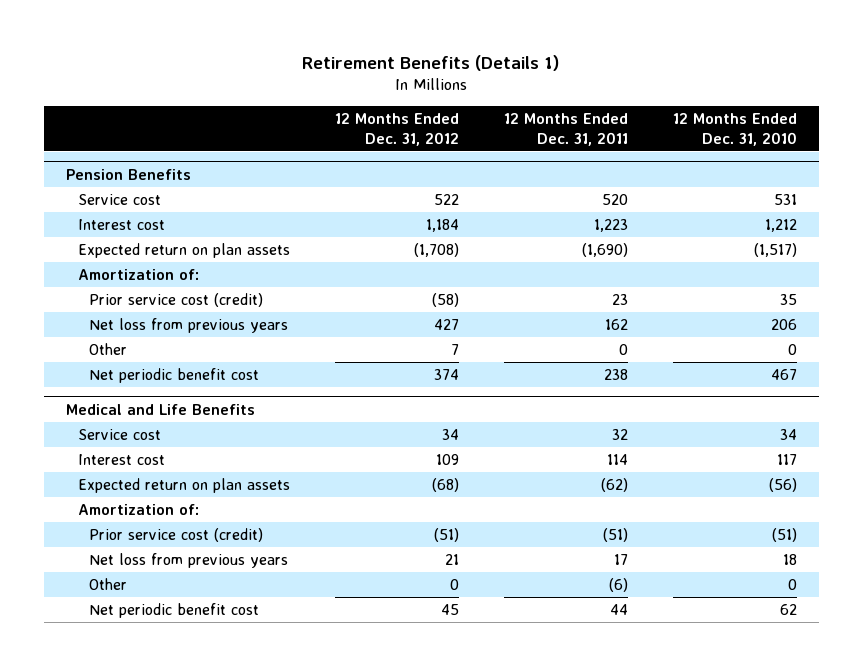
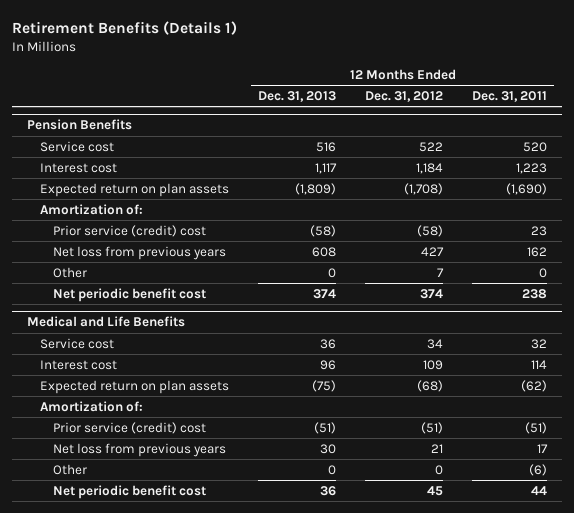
[672,112,797,146] 12 Months Ended Dec. 31, 2010 -> none
none -> [258,91,337,103] Dec. 31, 2013
[88,292,263,307] Prior service cost (credit) -> [53,224,207,237] Prior service (credit) cost
[88,527,263,542] Prior service cost (credit) -> [53,421,207,434] Prior service (credit) cost

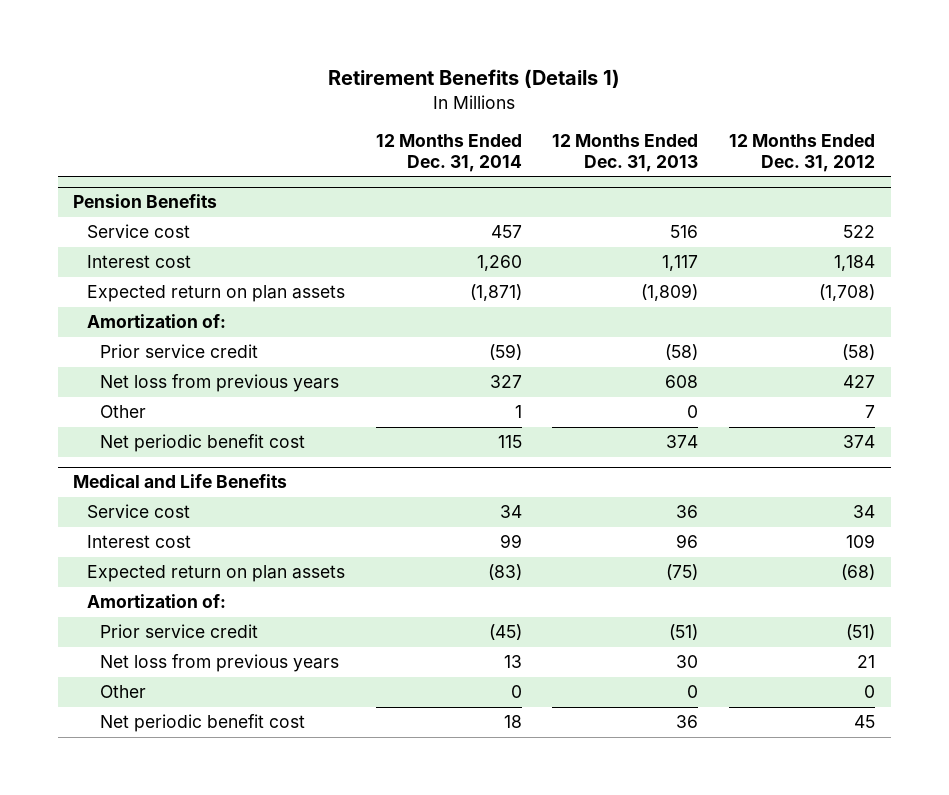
[472,91,548,103] Dec. 31, 2011 -> none
none -> [375,134,522,172] 12 Months Ended Dec. 31, 2014
[53,224,207,237] Prior service (credit) cost -> [100,344,259,359] Prior service credit
[53,421,207,434] Prior service (credit) cost -> [100,624,259,639] Prior service credit

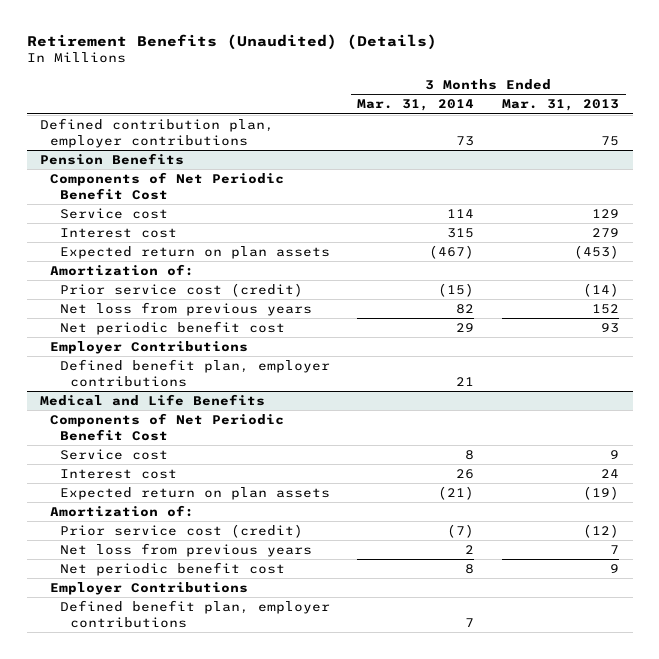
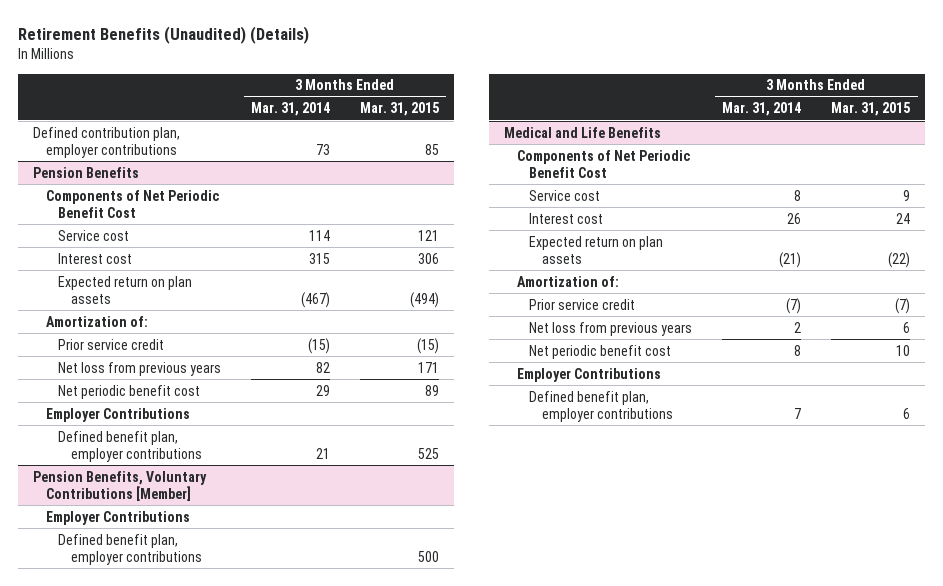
[501,99,619,112] Mar. 31, 2013 -> none
none -> [359,102,439,117] Mar. 31, 2015
[59,283,303,298] Prior service cost (credit) -> [58,338,165,350] Prior service credit
none -> [33,470,208,501] Pension Benefits, Voluntary Contributions [Member]
none -> [45,510,190,525] Employer Contributions
none -> [58,533,202,565] Defined benefit plan, employer contributions
[59,524,303,539] Prior service cost (credit) -> [529,298,636,310] Prior service credit

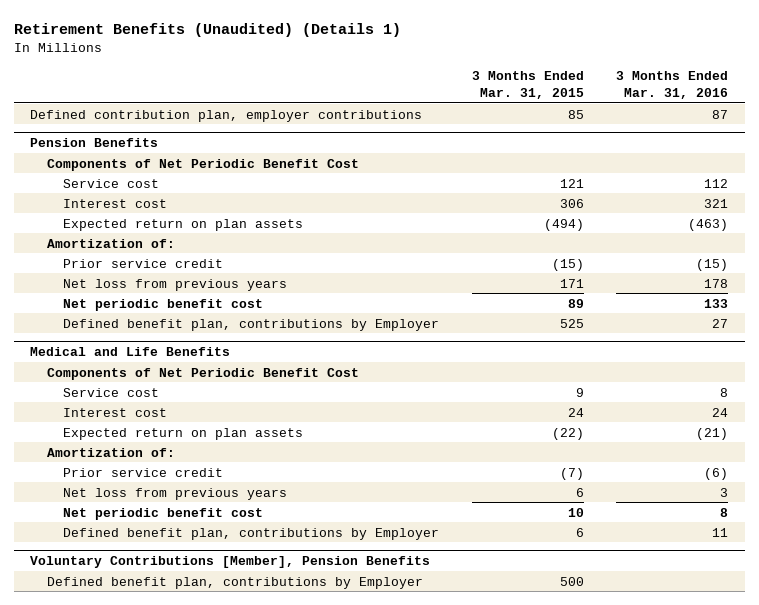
[18,26,310,45] Retirement Benefits (Unaudited) (Details) -> [13,23,401,38] Retirement Benefits (Unaudited) (Details 1)
[251,102,331,117] Mar. 31, 2014 -> none
none -> [616,70,729,100] 3 Months Ended Mar. 31, 2016
[45,407,190,422] Employer Contributions -> none
[33,470,208,501] Pension Benefits, Voluntary Contributions [Member] -> none
[45,510,190,525] Employer Contributions -> none
[58,533,202,565] Defined benefit plan, employer contributions -> none
[58,430,202,462] Defined benefit plan, employer contributions -> [63,318,440,331] Defined benefit plan, contributions by Employer
[516,367,661,382] Employer Contributions -> none
[529,390,674,422] Defined benefit plan, employer contributions -> [63,527,440,540] Defined benefit plan, contributions by Employer
none -> [30,556,431,569] Voluntary Contributions [Member], Pension Benefits
none -> [46,576,423,589] Defined benefit plan, contributions by Employer

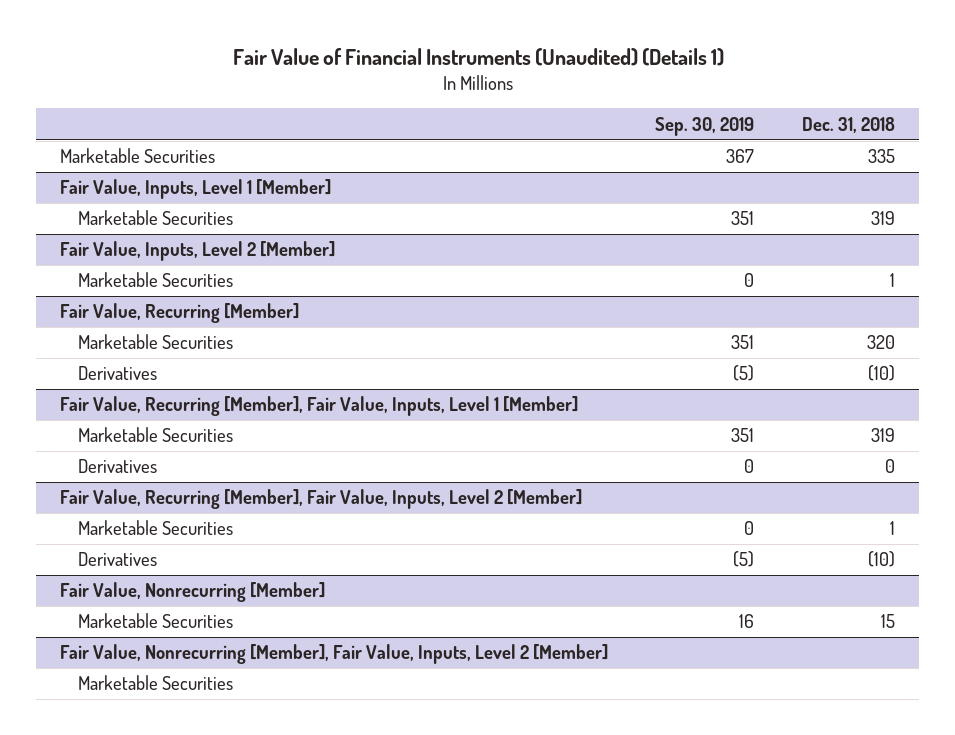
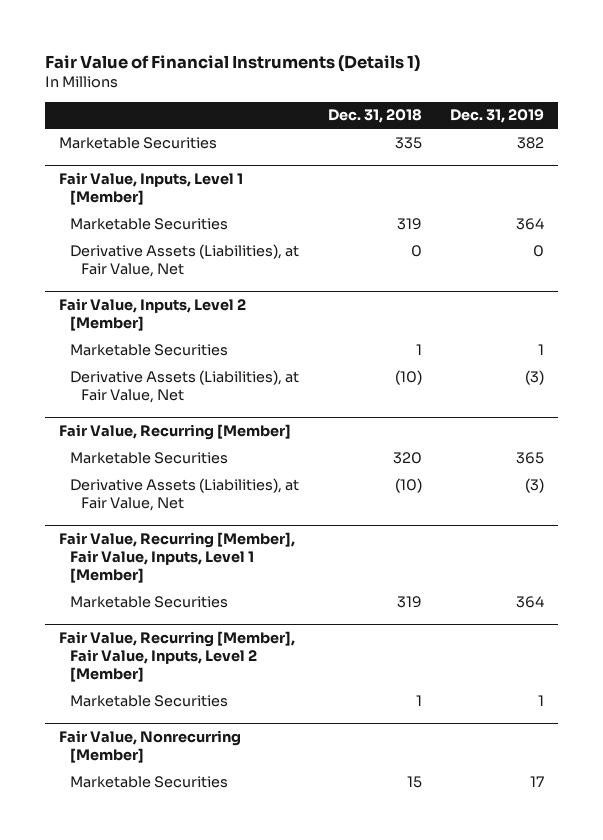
[232,47,724,66] Fair Value of Financial Instruments (Unaudited) (Details 1) -> [45,54,421,72] Fair Value of Financial Instruments (Details 1)
[655,116,755,136] Sep. 30, 2019 -> none
none -> [449,109,544,124] Dec. 31, 2019
none -> [70,243,300,277] Derivative Assets (Liabilities), at Fair Value, Net
none -> [70,369,300,403] Derivative Assets (Liabilities), at Fair Value, Net
[78,366,158,381] Derivatives -> [70,477,300,511] Derivative Assets (Liabilities), at Fair Value, Net
[78,459,158,474] Derivatives -> none
[78,552,158,567] Derivatives -> none
[59,644,608,665] Fair Value, Nonrecurring [Member], Fair Value, Inputs, Level 2 [Member] -> none
[78,675,234,691] Marketable Securities -> none

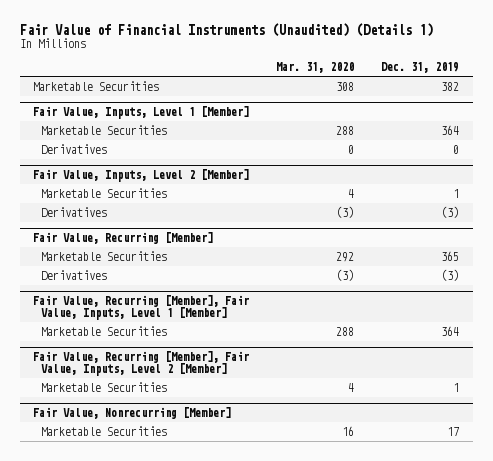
[45,54,421,72] Fair Value of Financial Instruments (Details 1) -> [19,22,433,37] Fair Value of Financial Instruments (Unaudited) (Details 1)
[327,109,422,124] Dec. 31, 2018 -> none
none -> [276,62,355,74] Mar. 31, 2020
[70,243,300,277] Derivative Assets (Liabilities), at Fair Value, Net -> [41,143,108,154] Derivatives
[70,369,300,403] Derivative Assets (Liabilities), at Fair Value, Net -> [41,206,108,217] Derivatives
[70,477,300,511] Derivative Assets (Liabilities), at Fair Value, Net -> [41,269,108,280] Derivatives

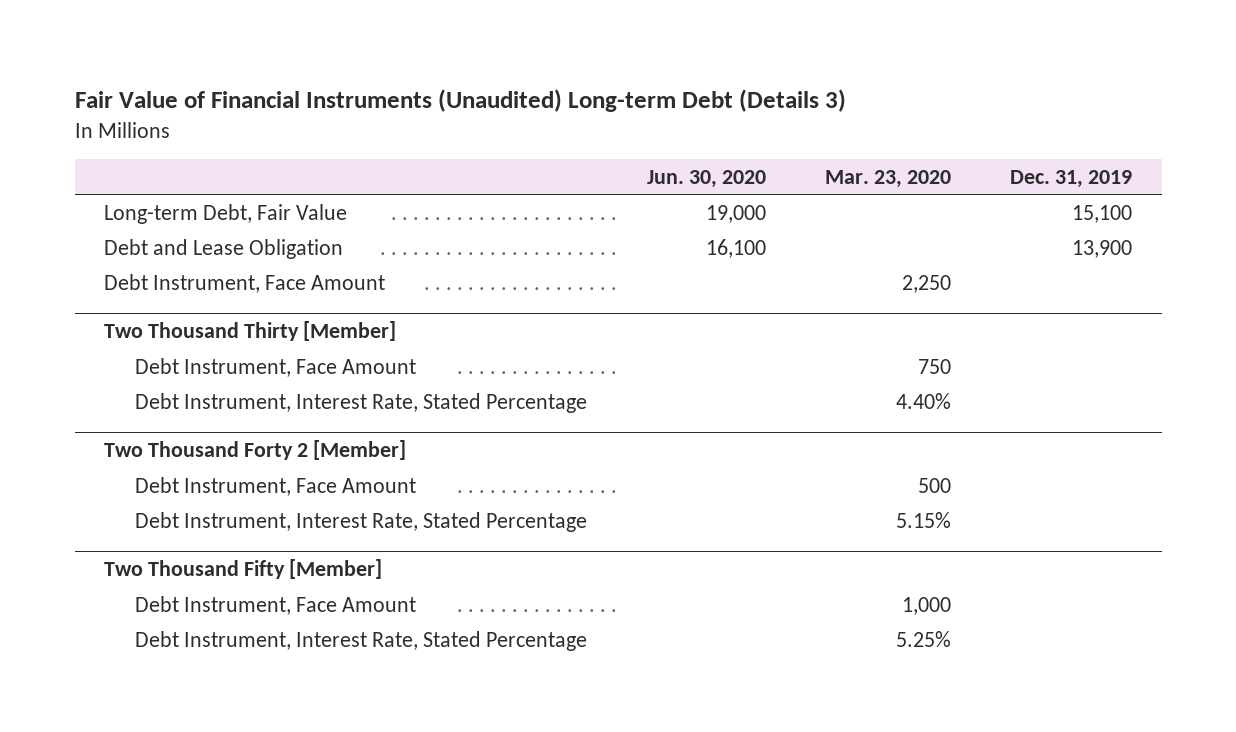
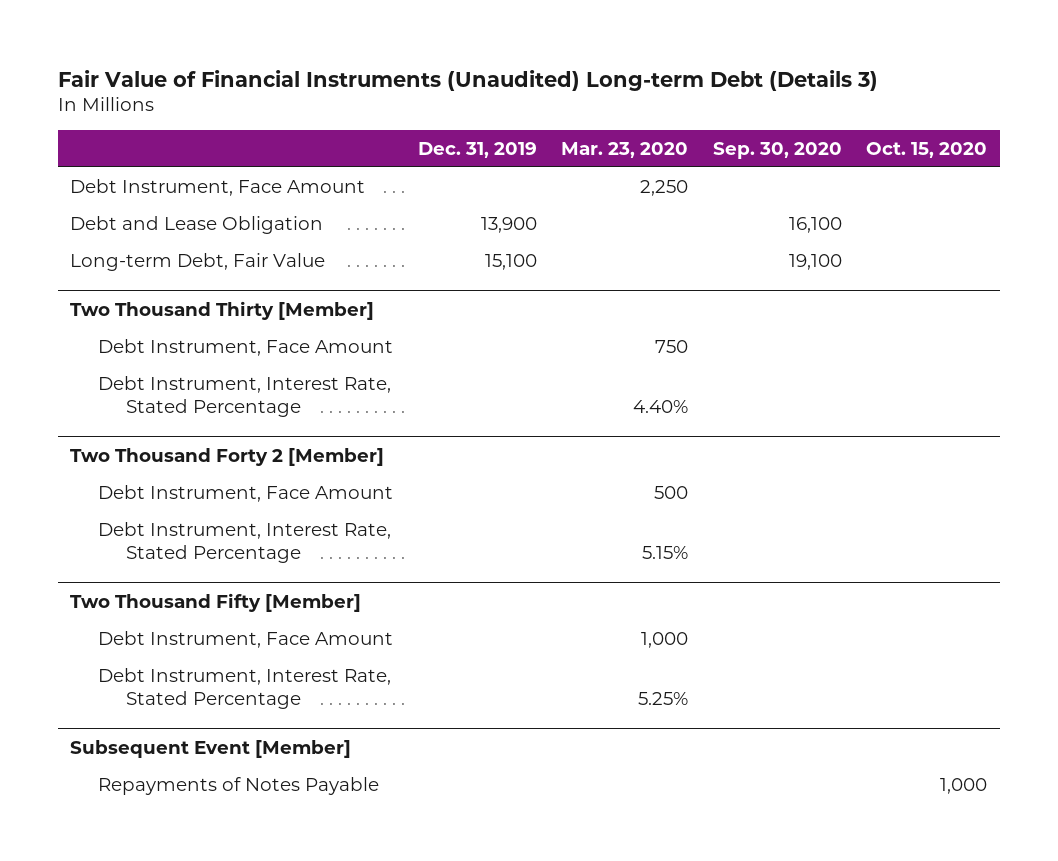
[646,169,766,188] Jun. 30, 2020 -> none
none -> [712,141,842,159] Sep. 30, 2020
none -> [866,141,988,158] Oct. 15, 2020
[104,238,344,259] Debt and Lease Obligation -> [70,216,324,235] Debt and Lease Obligation
[104,203,348,224] Long-term Debt, Fair Value -> [70,253,326,272] Long-term Debt, Fair Value
none -> [70,739,352,758] Subsequent Event [Member]
none -> [98,777,380,796] Repayments of Notes Payable

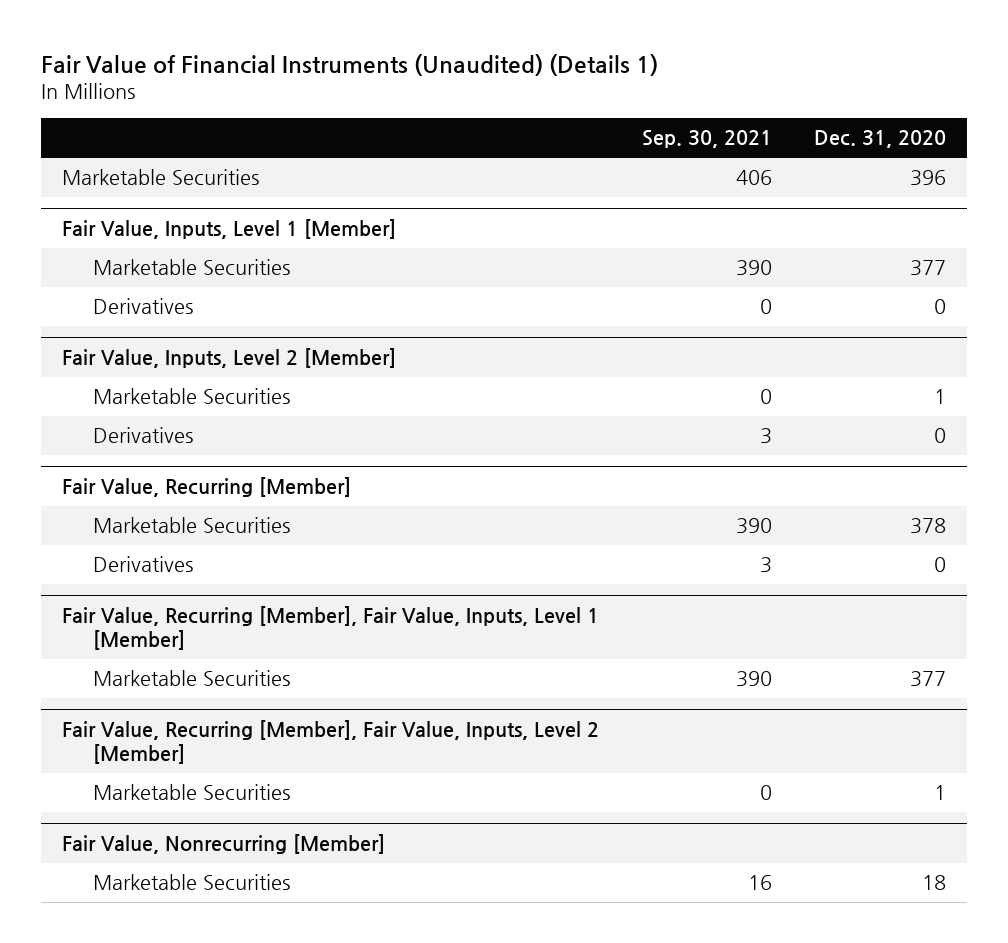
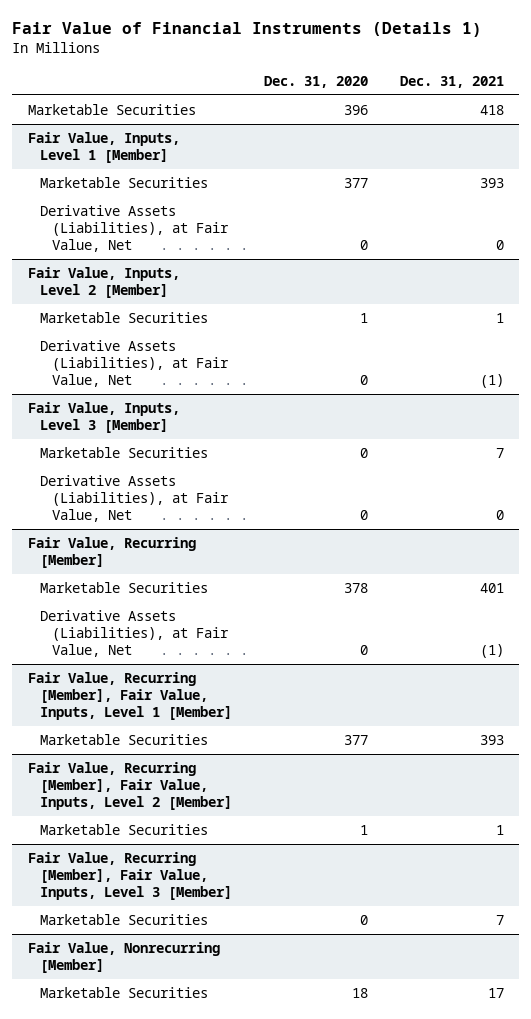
[41,53,659,76] Fair Value of Financial Instruments (Unaudited) (Details 1) -> [11,21,482,37] Fair Value of Financial Instruments (Details 1)
[641,130,772,149] Sep. 30, 2021 -> none
none -> [399,75,504,88] Dec. 31, 2021
[93,298,194,315] Derivatives -> [40,205,230,253] Derivative Assets (Liabilities), at Fair Value, Net
[93,427,194,444] Derivatives -> [40,340,230,388] Derivative Assets (Liabilities), at Fair Value, Net
none -> [27,402,180,434] Fair Value, Inputs, Level 3 [Member]
none -> [40,447,209,459] Marketable Securities
none -> [40,475,230,523] Derivative Assets (Liabilities), at Fair Value, Net
[93,556,194,573] Derivatives -> [40,610,230,658] Derivative Assets (Liabilities), at Fair Value, Net
none -> [27,852,233,901] Fair Value, Recurring [Member], Fair Value, Inputs, Level 3 [Member]
none -> [40,914,209,926] Marketable Securities

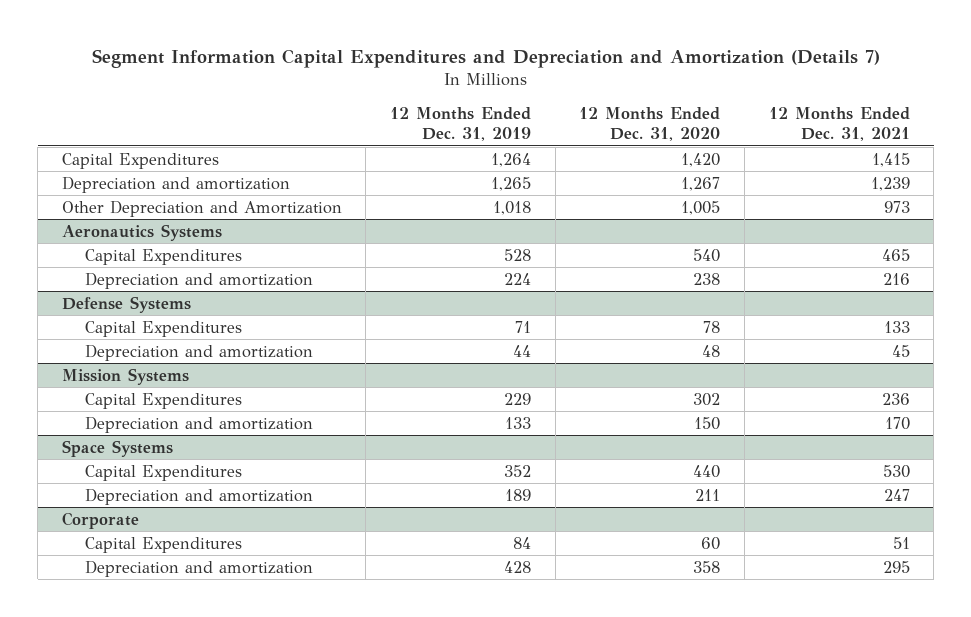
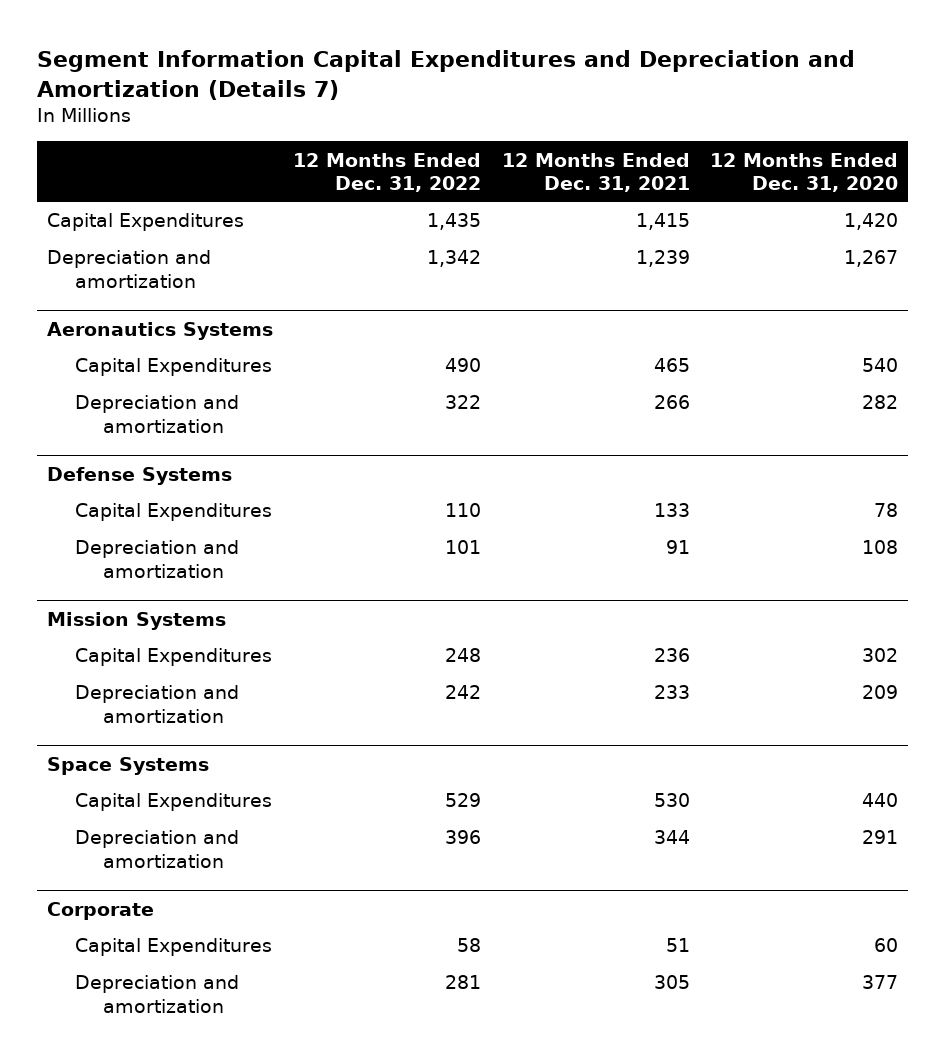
[390,107,532,142] 12 Months Ended Dec. 31, 2019 -> none
none -> [293,152,482,192] 12 Months Ended Dec. 31, 2022
[61,199,342,217] Other Depreciation and Amortization -> none
[693,272,721,285] 238 -> [861,395,898,410] 282
[882,272,910,285] 216 -> [653,395,690,410] 266
[702,344,721,357] 48 -> [861,540,898,555] 108
[891,344,910,357] 45 -> [665,540,690,555] 91
[694,416,721,430] 150 -> [861,685,898,700] 209
[884,416,910,430] 170 -> [653,685,690,700] 233
[695,488,721,501] 211 -> [861,830,898,845] 291
[883,488,910,501] 247 -> [653,830,690,845] 344
[693,560,721,573] 358 -> [861,975,898,990] 377
[882,560,910,573] 295 -> [653,975,690,990] 305

